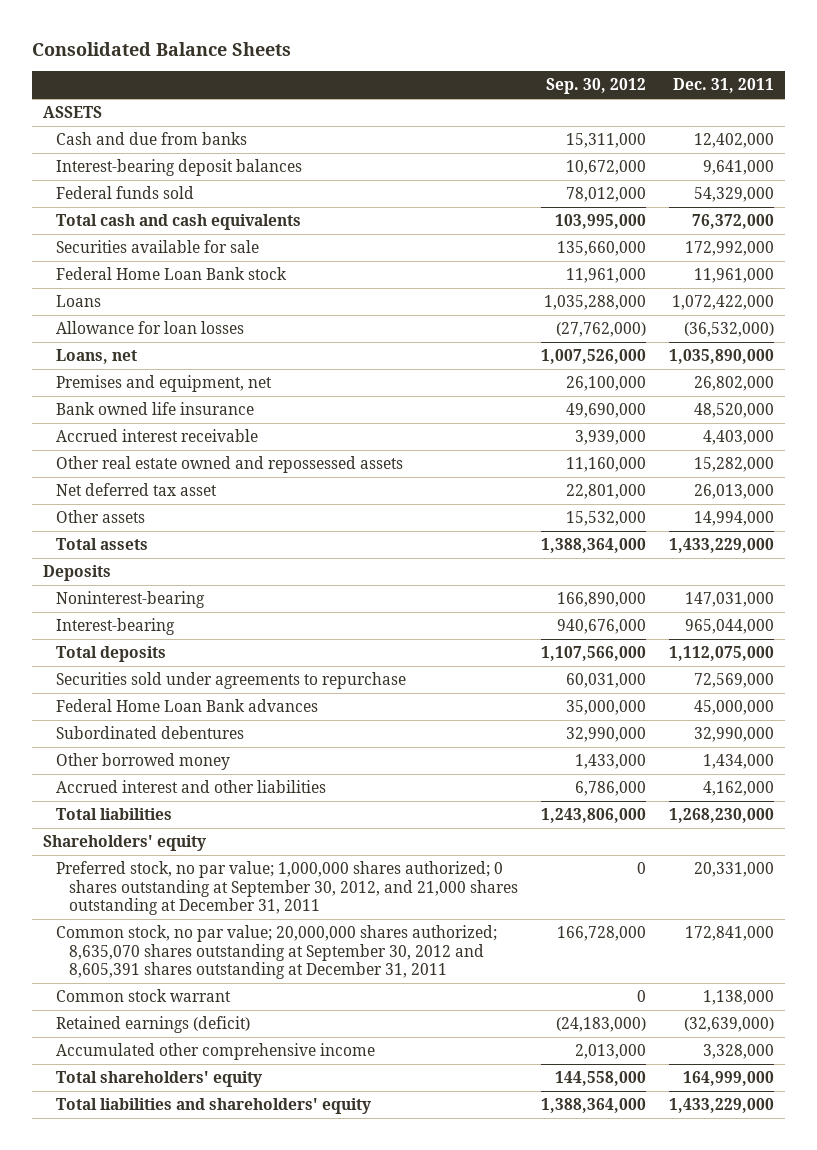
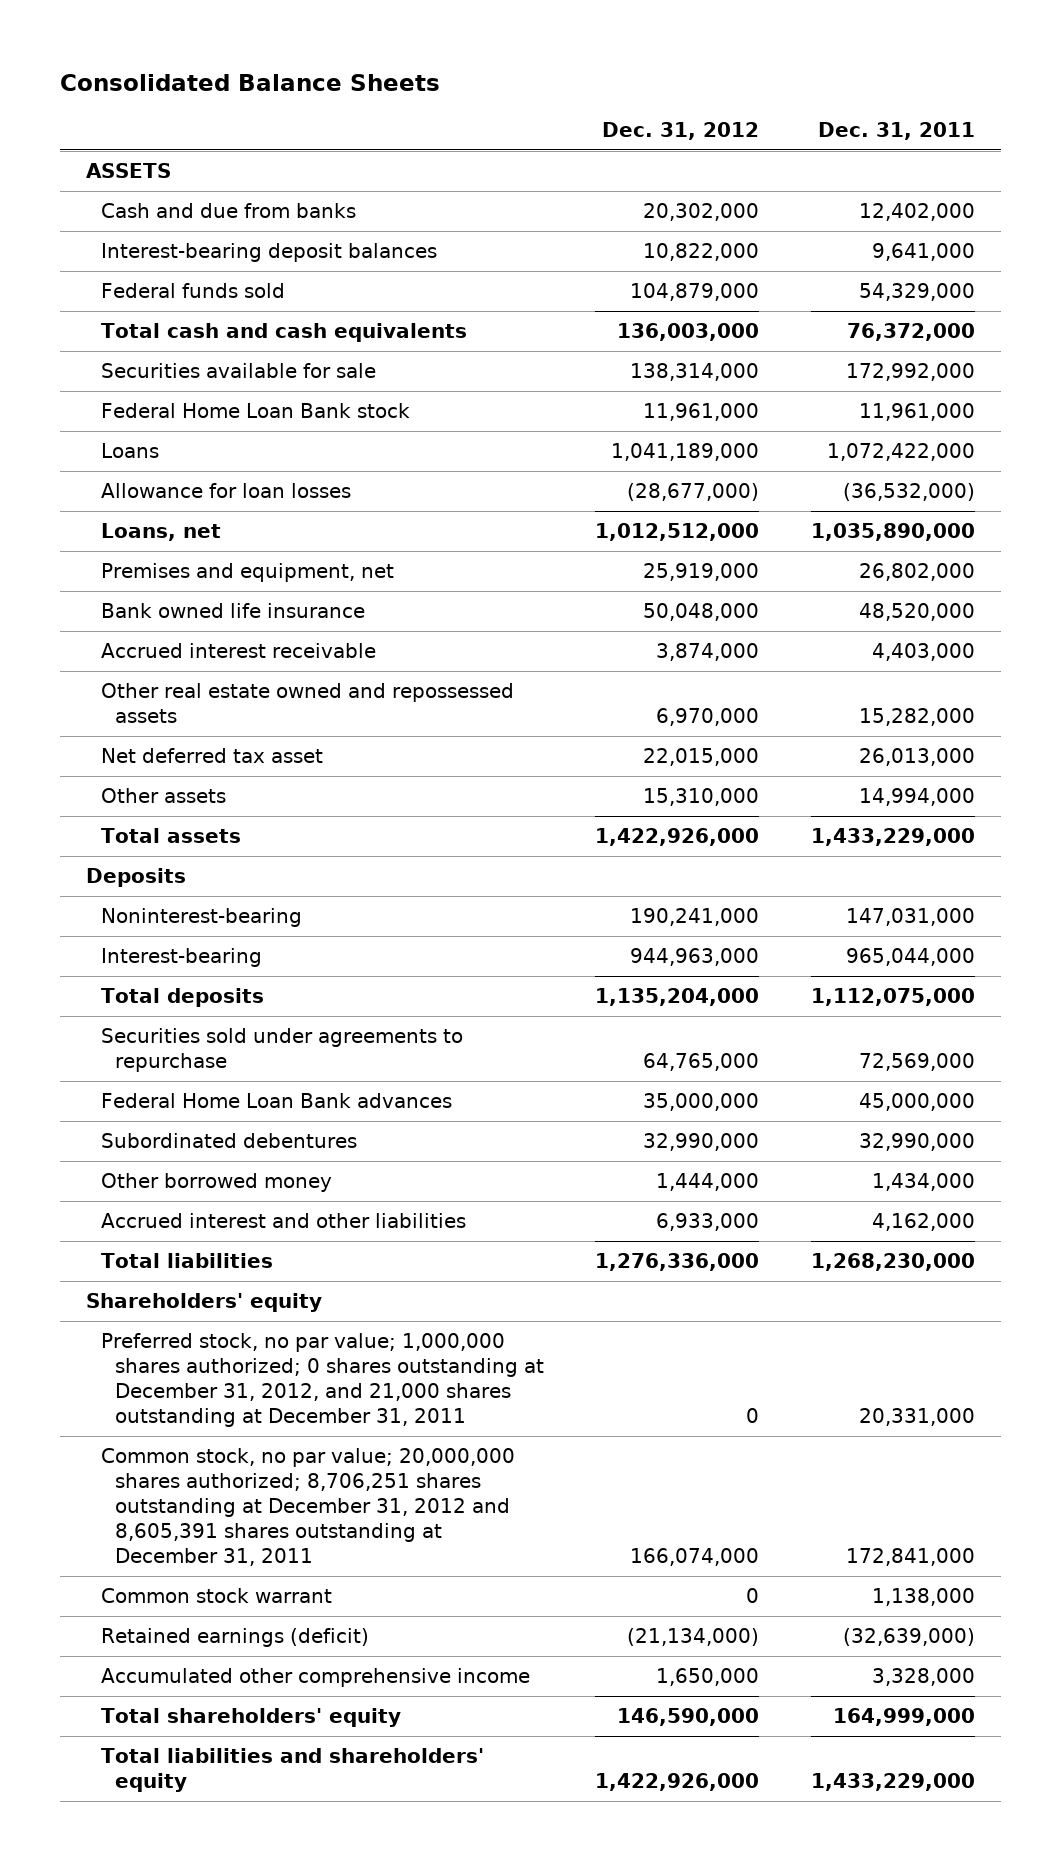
[546,78,647,95] Sep. 30, 2012 -> none
none -> [602,121,760,140] Dec. 31, 2012
[56,861,519,916] Preferred stock, no par value; 1,000,000 shares authorized; 0 shares outstanding at September 30, 2012, and 21,000 shares outstanding at December 31, 2011 -> [100,1332,544,1428] Preferred stock, no par value; 1,000,000 shares authorized; 0 shares outstanding at December 31, 2012, and 21,000 shares outstanding at December 31, 2011
[56,925,498,980] Common stock, no par value; 20,000,000 shares authorized; 8,635,070 shares outstanding at September 30, 2012 and 8,605,391 shares outstanding at December 31, 2011 -> [100,1447,515,1567] Common stock, no par value; 20,000,000 shares authorized; 8,706,251 shares outstanding at December 31, 2012 and 8,605,391 shares outstanding at December 31, 2011

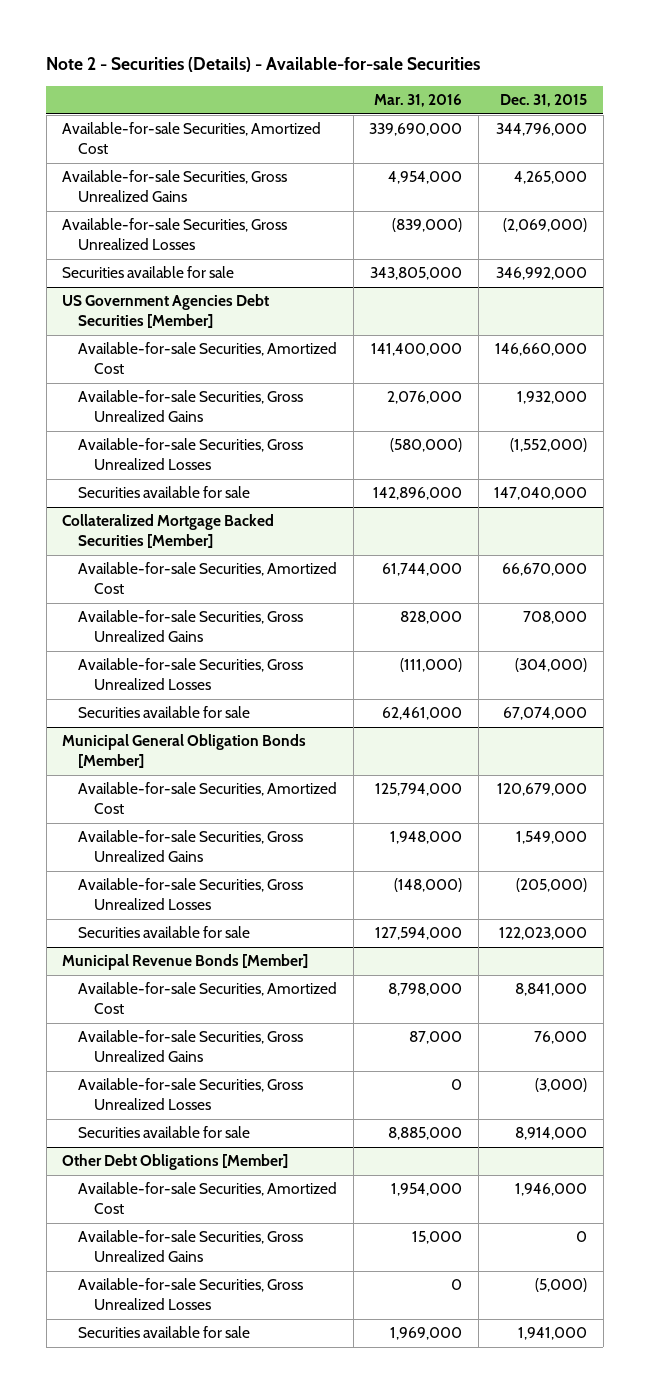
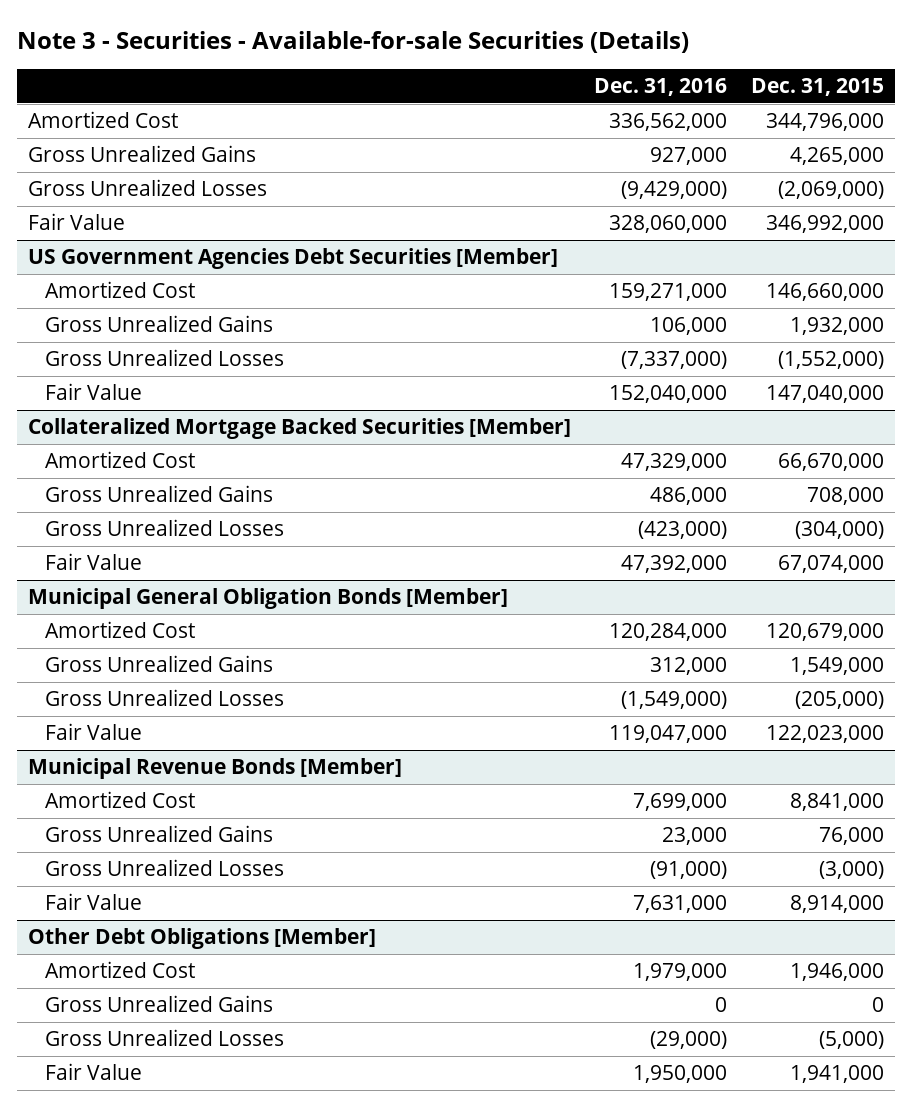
[46,57,481,73] Note 2 - Securities (Details) - Available-for-sale Securities -> [16,30,689,53] Note 3 - Securities - Available-for-sale Securities (Details)
[374,93,463,107] Mar. 31, 2016 -> none
none -> [594,78,728,97] Dec. 31, 2016
[62,122,322,155] Available-for-sale Securities, Amortized Cost -> [28,111,179,129] Amortized Cost
[62,170,288,203] Available-for-sale Securities, Gross Unrealized Gains -> [28,145,257,163] Gross Unrealized Gains
[62,218,288,251] Available-for-sale Securities, Gross Unrealized Losses -> [28,179,268,197] Gross Unrealized Losses
[62,266,235,279] Securities available for sale -> [28,213,126,231] Fair Value
[78,342,338,375] Available-for-sale Securities, Amortized Cost -> [44,281,195,299] Amortized Cost
[78,390,304,423] Available-for-sale Securities, Gross Unrealized Gains -> [44,315,273,333] Gross Unrealized Gains
[78,438,304,471] Available-for-sale Securities, Gross Unrealized Losses -> [44,349,284,367] Gross Unrealized Losses
[78,486,251,499] Securities available for sale -> [44,383,142,401] Fair Value
[78,562,338,595] Available-for-sale Securities, Amortized Cost -> [44,451,195,469] Amortized Cost
[78,610,304,643] Available-for-sale Securities, Gross Unrealized Gains -> [44,485,273,503] Gross Unrealized Gains
[78,658,304,691] Available-for-sale Securities, Gross Unrealized Losses -> [44,519,284,537] Gross Unrealized Losses
[78,706,251,719] Securities available for sale -> [44,553,142,571] Fair Value
[78,782,338,815] Available-for-sale Securities, Amortized Cost -> [44,621,195,639] Amortized Cost
[78,830,304,863] Available-for-sale Securities, Gross Unrealized Gains -> [44,655,273,673] Gross Unrealized Gains
[78,878,304,911] Available-for-sale Securities, Gross Unrealized Losses -> [44,689,284,707] Gross Unrealized Losses
[78,926,251,939] Securities available for sale -> [44,723,142,741] Fair Value
[78,982,338,1015] Available-for-sale Securities, Amortized Cost -> [44,791,195,809] Amortized Cost
[78,1030,304,1063] Available-for-sale Securities, Gross Unrealized Gains -> [44,825,273,843] Gross Unrealized Gains
[78,1078,304,1111] Available-for-sale Securities, Gross Unrealized Losses -> [44,859,284,877] Gross Unrealized Losses
[78,1126,251,1139] Securities available for sale -> [44,893,142,911] Fair Value
[78,1182,338,1215] Available-for-sale Securities, Amortized Cost -> [44,961,195,979] Amortized Cost
[78,1230,304,1263] Available-for-sale Securities, Gross Unrealized Gains -> [44,995,273,1013] Gross Unrealized Gains
[78,1278,304,1311] Available-for-sale Securities, Gross Unrealized Losses -> [44,1029,284,1047] Gross Unrealized Losses
[78,1326,251,1339] Securities available for sale -> [44,1063,142,1081] Fair Value

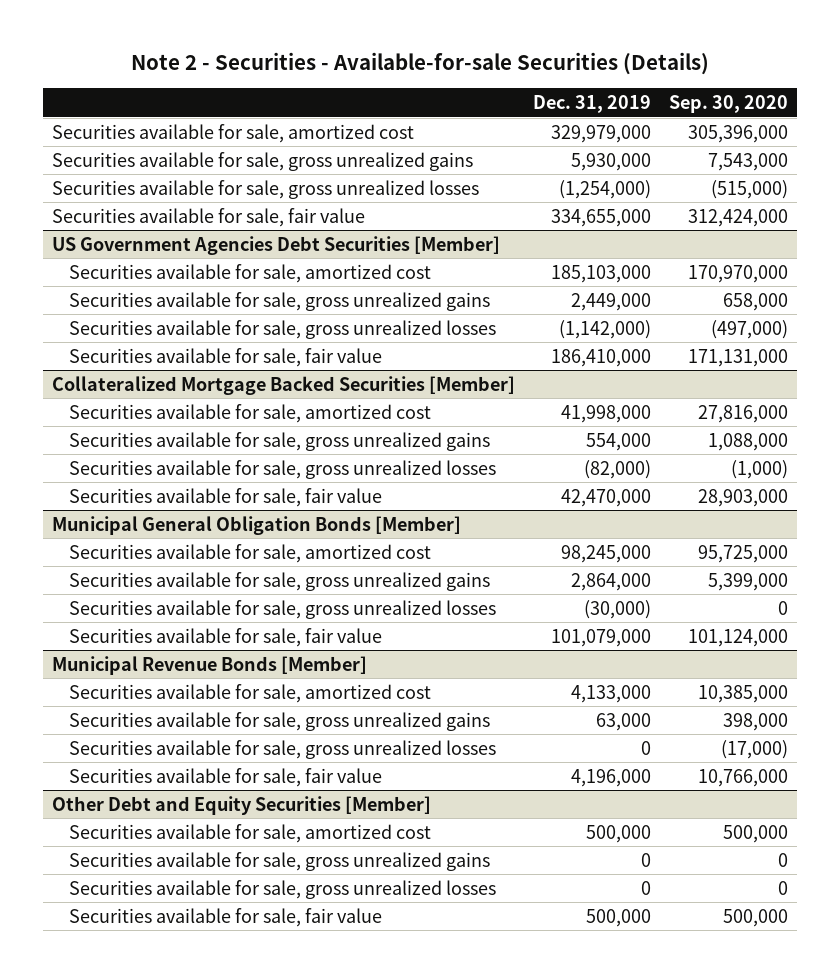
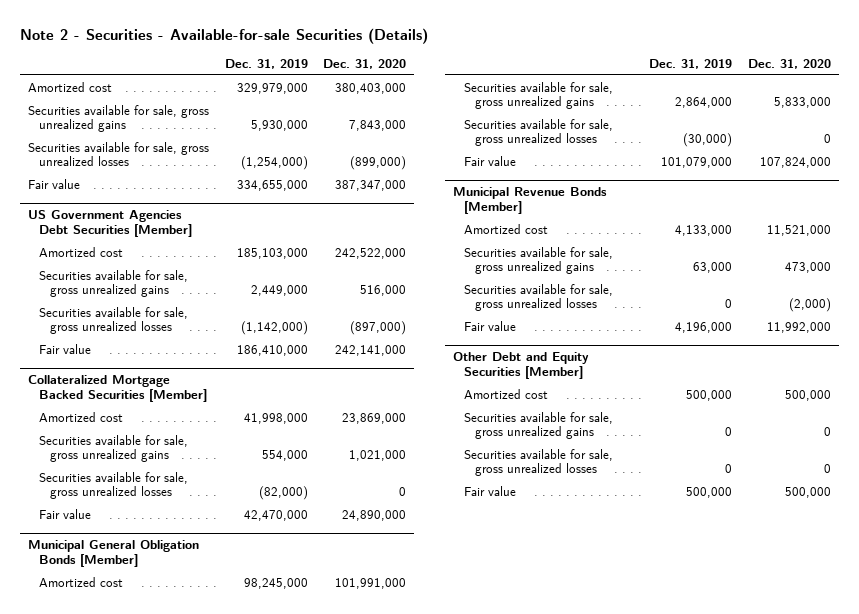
[669,95,789,114] Sep. 30, 2020 -> none
none -> [323,58,407,69] Dec. 31, 2020
[51,123,414,143] Securities available for sale, amortized cost -> [28,81,113,92] Amortized cost
[51,207,365,227] Securities available for sale, fair value -> [28,178,81,189] Fair value
[69,263,432,283] Securities available for sale, amortized cost -> [38,246,123,257] Amortized cost
[69,347,383,367] Securities available for sale, fair value -> [38,343,91,354] Fair value
[69,403,432,423] Securities available for sale, amortized cost -> [38,411,123,422] Amortized cost
[69,487,383,507] Securities available for sale, fair value -> [38,508,91,519] Fair value
[69,543,432,563] Securities available for sale, amortized cost -> [38,576,123,587] Amortized cost
[69,627,383,647] Securities available for sale, fair value -> [463,155,516,166] Fair value
[69,683,432,703] Securities available for sale, amortized cost -> [463,223,548,234] Amortized cost
[69,767,383,787] Securities available for sale, fair value -> [463,320,516,331] Fair value
[69,823,432,843] Securities available for sale, amortized cost -> [463,388,548,399] Amortized cost
[69,907,383,927] Securities available for sale, fair value -> [463,485,516,496] Fair value

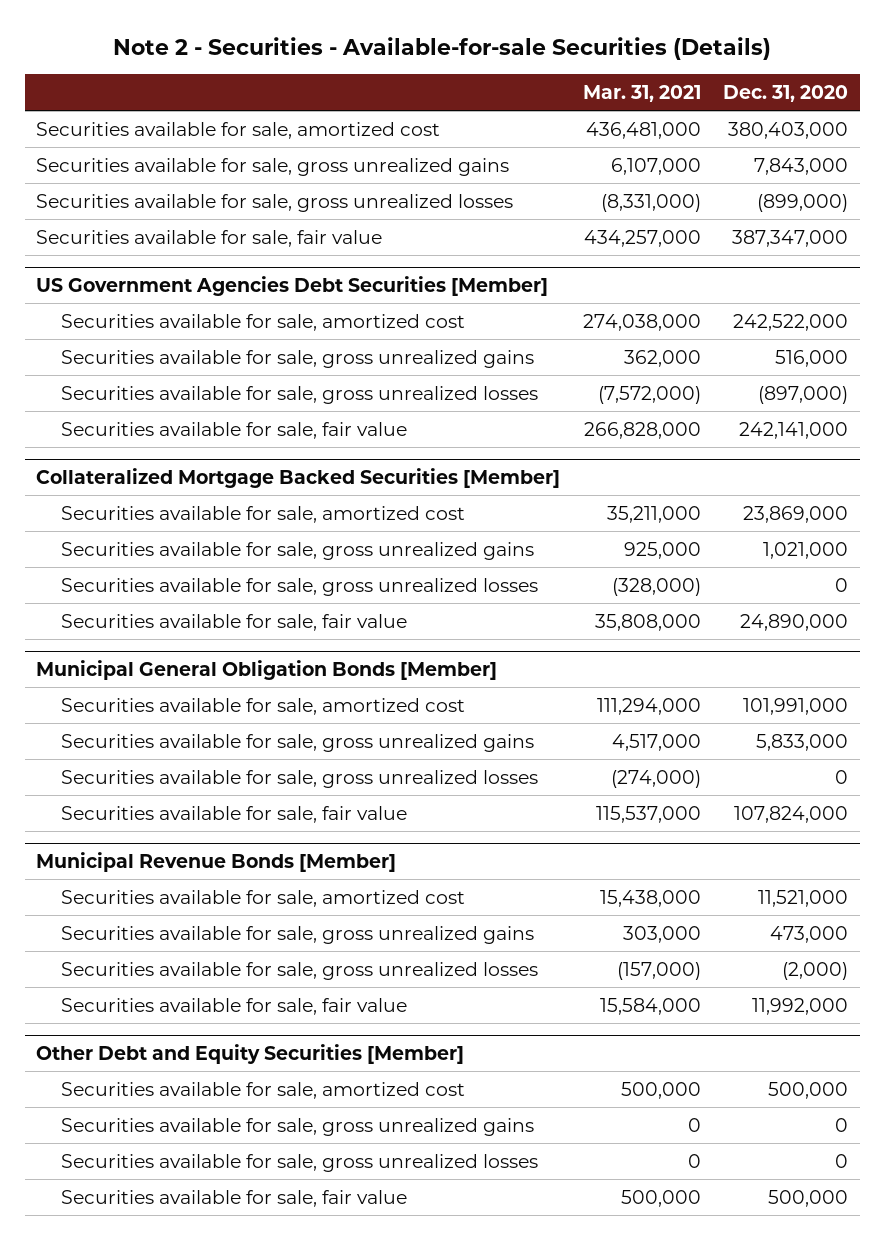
[224,58,308,69] Dec. 31, 2019 -> none
none -> [582,84,701,102] Mar. 31, 2021
[28,81,113,92] Amortized cost -> [36,121,441,139] Securities available for sale, amortized cost
[28,178,81,189] Fair value -> [36,229,383,247] Securities available for sale, fair value
[38,246,123,257] Amortized cost -> [61,313,466,331] Securities available for sale, amortized cost
[38,343,91,354] Fair value -> [61,421,408,439] Securities available for sale, fair value
[38,411,123,422] Amortized cost -> [61,505,466,523] Securities available for sale, amortized cost
[38,508,91,519] Fair value -> [61,613,408,631] Securities available for sale, fair value
[38,576,123,587] Amortized cost -> [61,697,466,715] Securities available for sale, amortized cost
[463,155,516,166] Fair value -> [61,805,408,823] Securities available for sale, fair value
[463,223,548,234] Amortized cost -> [61,889,466,907] Securities available for sale, amortized cost
[463,320,516,331] Fair value -> [61,997,408,1015] Securities available for sale, fair value
[463,388,548,399] Amortized cost -> [61,1081,466,1099] Securities available for sale, amortized cost
[463,485,516,496] Fair value -> [61,1189,408,1207] Securities available for sale, fair value

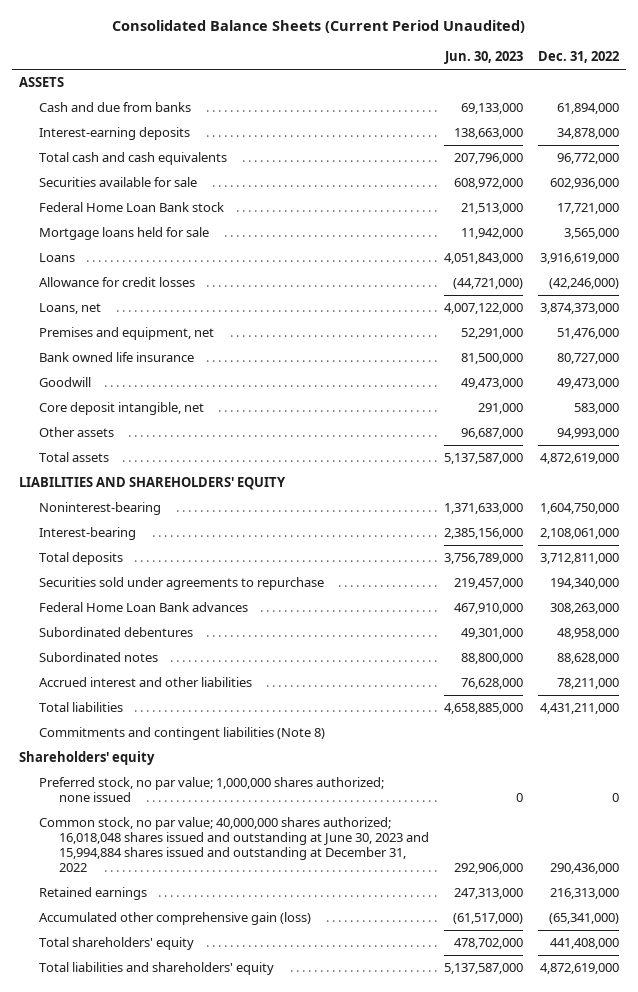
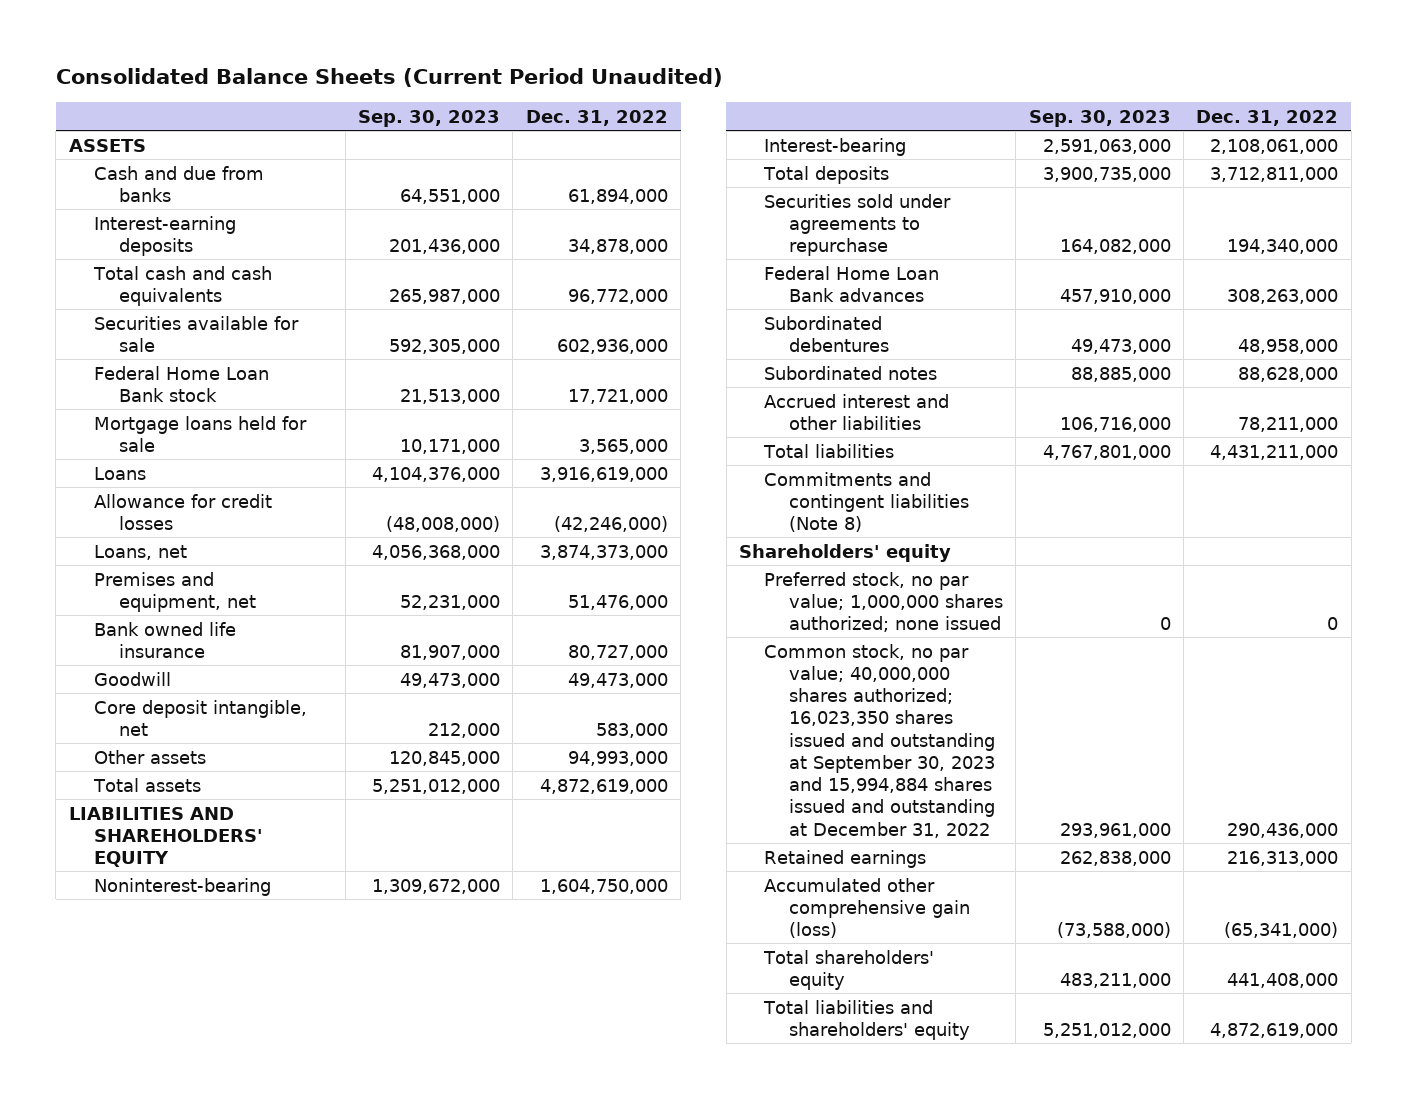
[444,51,524,65] Jun. 30, 2023 -> none
none -> [358,109,501,127] Sep. 30, 2023
[39,817,430,873] Common stock, no par value; 40,000,000 shares authorized; 16,018,048 shares issued and outstanding at June 30, 2023 and 15,994,884 shares issued and outstanding at December 31, 2022 -> [763,643,995,838] Common stock, no par value; 40,000,000 shares authorized; 16,023,350 shares issued and outstanding at September 30, 2023 and 15,994,884 shares issued and outstanding at December 31, 2022

